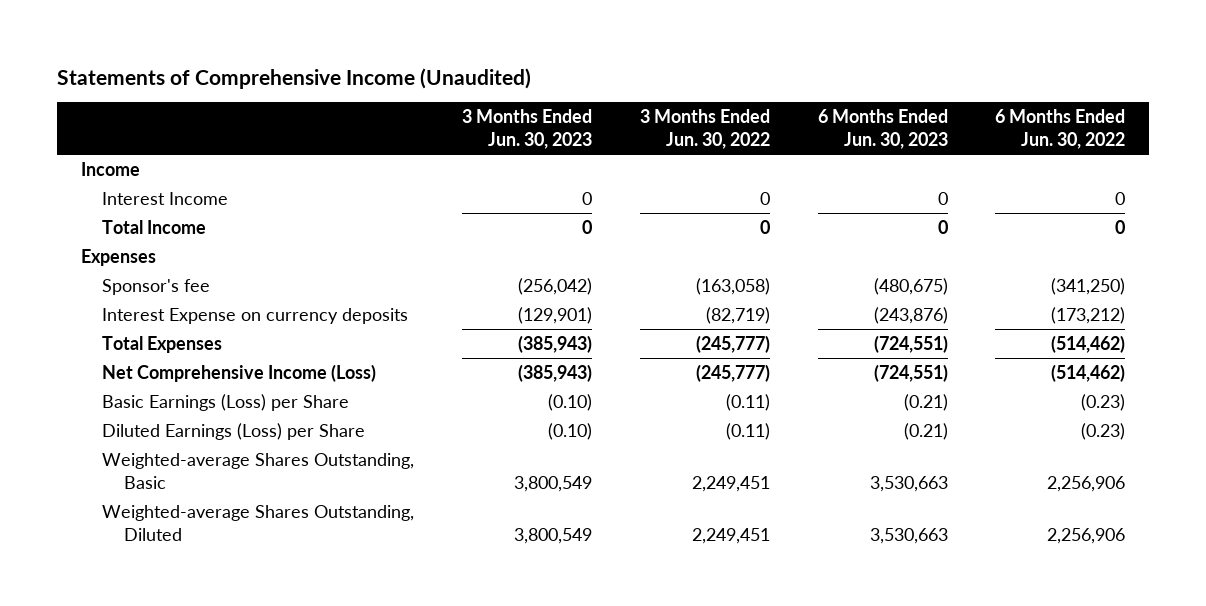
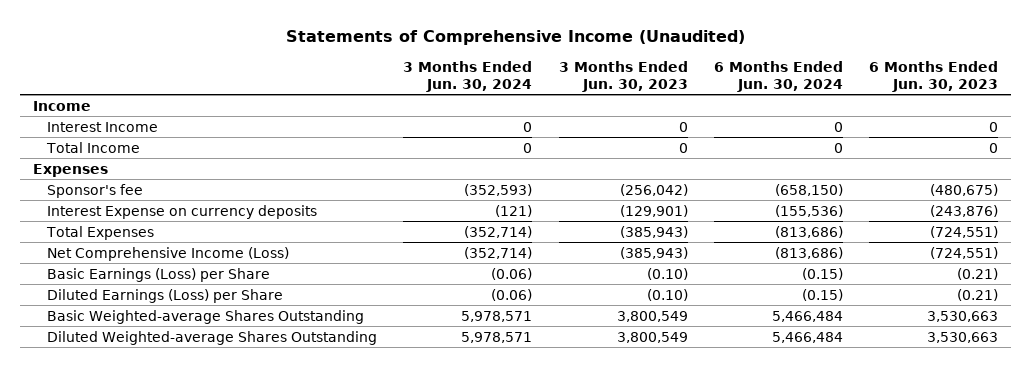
[639,109,770,150] 3 Months Ended Jun. 30, 2022 -> none
[995,109,1126,150] 6 Months Ended Jun. 30, 2022 -> none
none -> [403,60,533,92] 3 Months Ended Jun. 30, 2024
none -> [713,60,843,92] 6 Months Ended Jun. 30, 2024
[102,452,415,489] Weighted-average Shares Outstanding, Basic -> [47,309,365,324] Basic Weighted-average Shares Outstanding
[102,504,415,541] Weighted-average Shares Outstanding, Diluted -> [47,330,378,345] Diluted Weighted-average Shares Outstanding

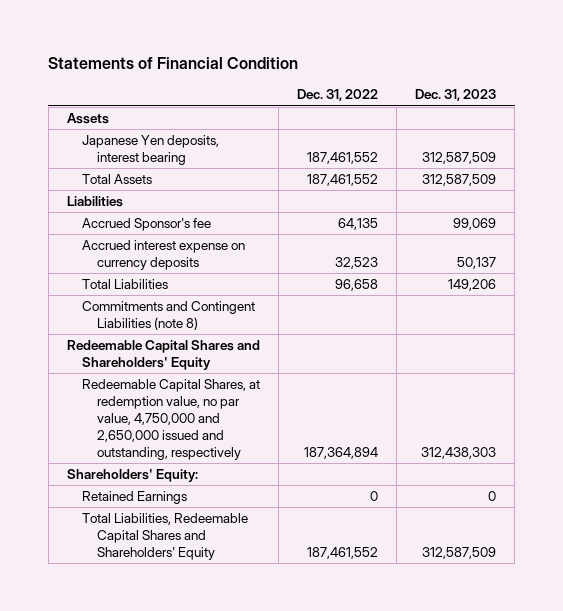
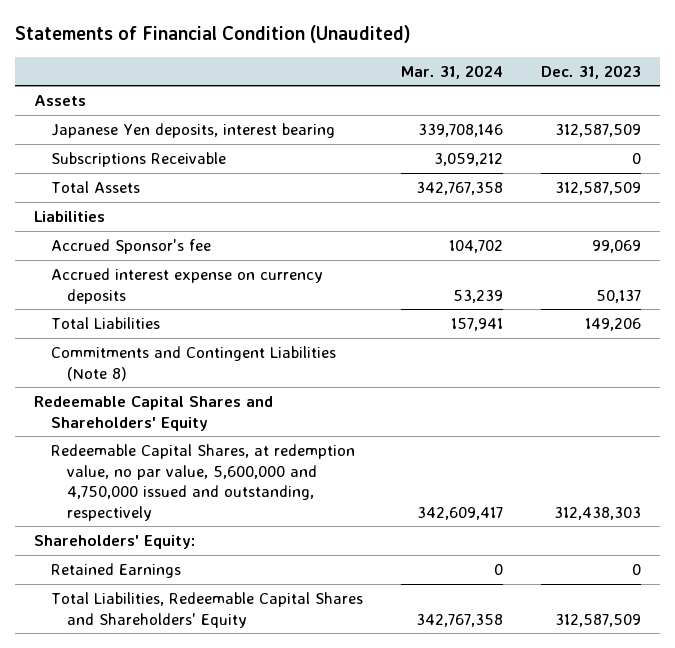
[48,57,299,70] Statements of Financial Condition -> [14,25,411,44] Statements of Financial Condition (Unaudited)
[296,89,378,102] Dec. 31, 2022 -> none
none -> [400,64,503,79] Mar. 31, 2024
none -> [50,151,226,167] Subscriptions Receivable
[81,301,255,331] Commitments and Contingent Liabilities (note 8) -> [50,345,336,381] Commitments and Contingent Liabilities (Note 8)
[81,379,260,461] Redeemable Capital Shares, at redemption value, no par value, 4,750,000 and 2,650,000 issued and outstanding, respectively -> [50,443,355,521] Redeemable Capital Shares, at redemption value, no par value, 5,600,000 and 4,750,000 issued and outstanding, respectively

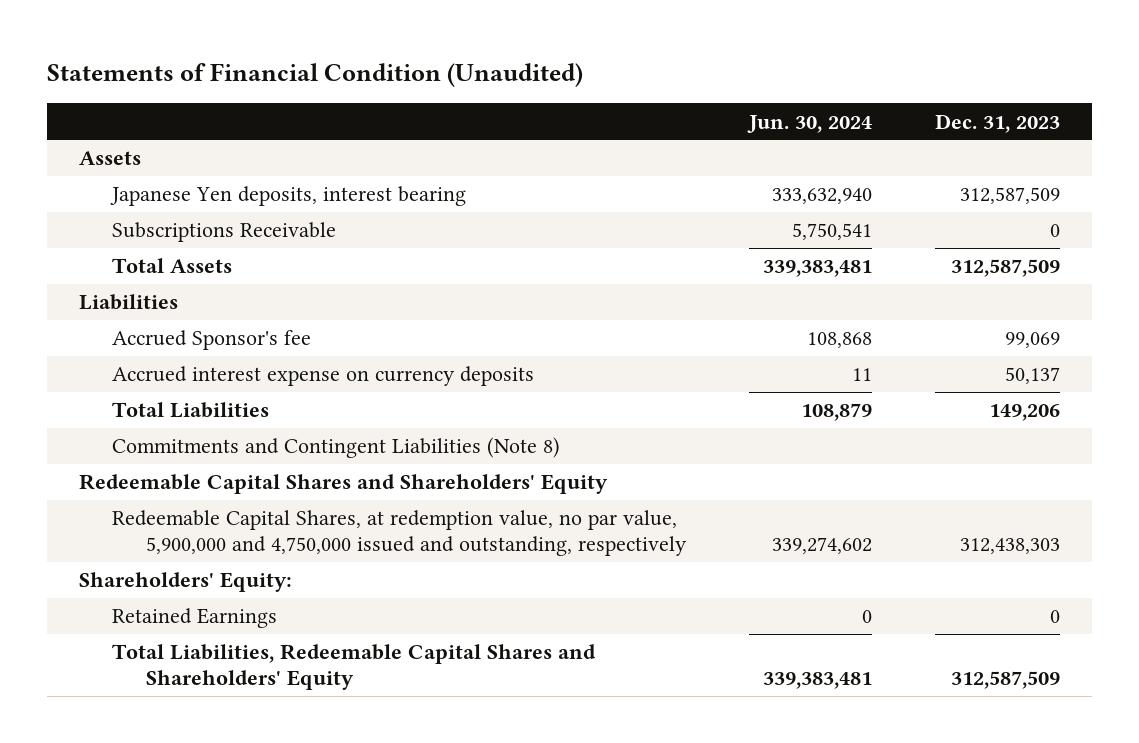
[400,64,503,79] Mar. 31, 2024 -> none
none -> [747,114,873,133] Jun. 30, 2024
[50,443,355,521] Redeemable Capital Shares, at redemption value, no par value, 5,600,000 and 4,750,000 issued and outstanding, respectively -> [112,510,688,557] Redeemable Capital Shares, at redemption value, no par value, 5,900,000 and 4,750,000 issued and outstanding, respectively

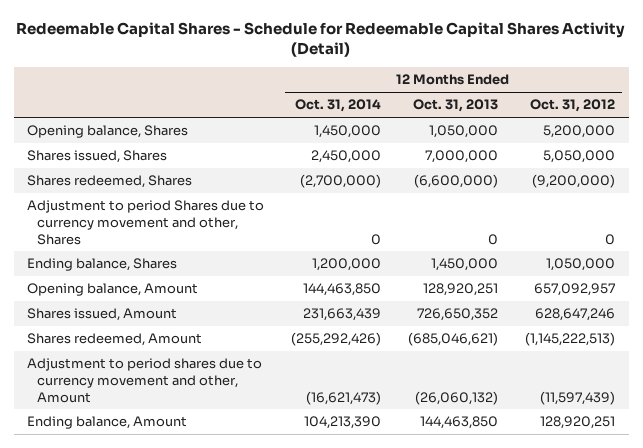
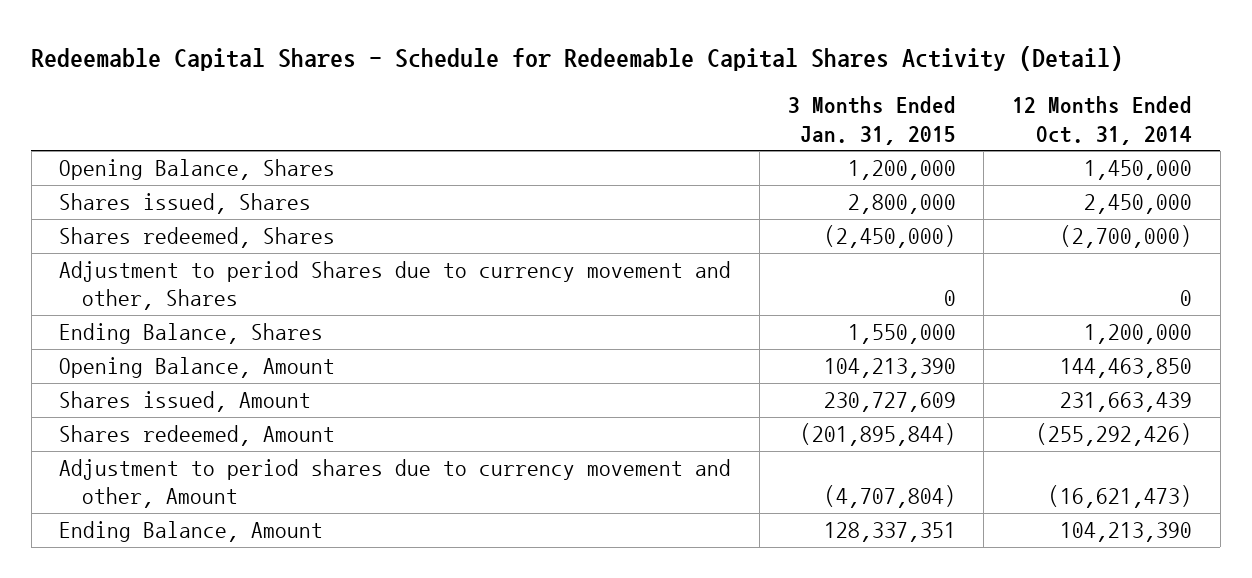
[413,99,499,113] Oct. 31, 2013 -> none
[530,99,616,113] Oct. 31, 2012 -> none
none -> [787,96,956,145] 3 Months Ended Jan. 31, 2015
[27,125,189,139] Opening balance, Shares -> [59,159,336,181] Opening Balance, Shares
[27,258,178,272] Ending balance, Shares -> [59,323,324,345] Ending Balance, Shares
[27,283,199,297] Opening balance, Amount -> [59,357,336,379] Opening Balance, Amount
[27,416,188,430] Ending balance, Amount -> [59,521,324,543] Ending Balance, Amount

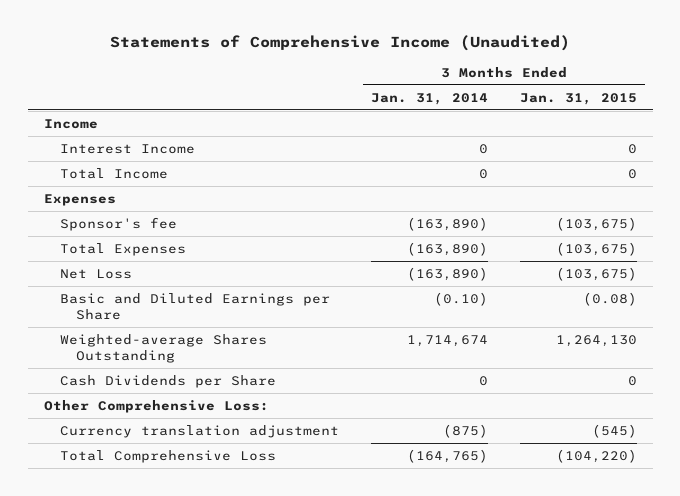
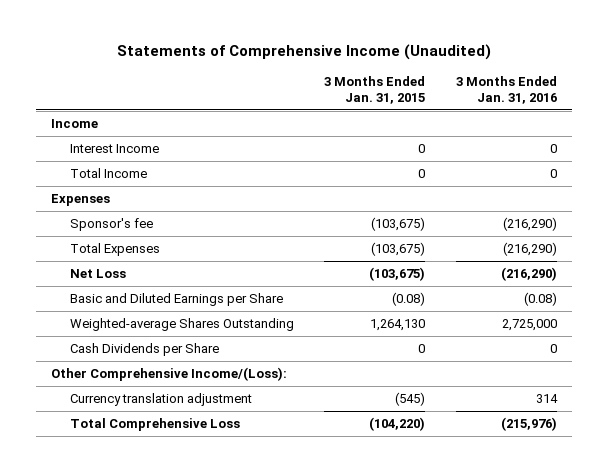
[370,92,488,105] Jan. 31, 2014 -> none
none -> [455,76,557,104] 3 Months Ended Jan. 31, 2016
[43,399,269,413] Other Comprehensive Loss: -> [50,367,287,382] Other Comprehensive Income/(Loss):

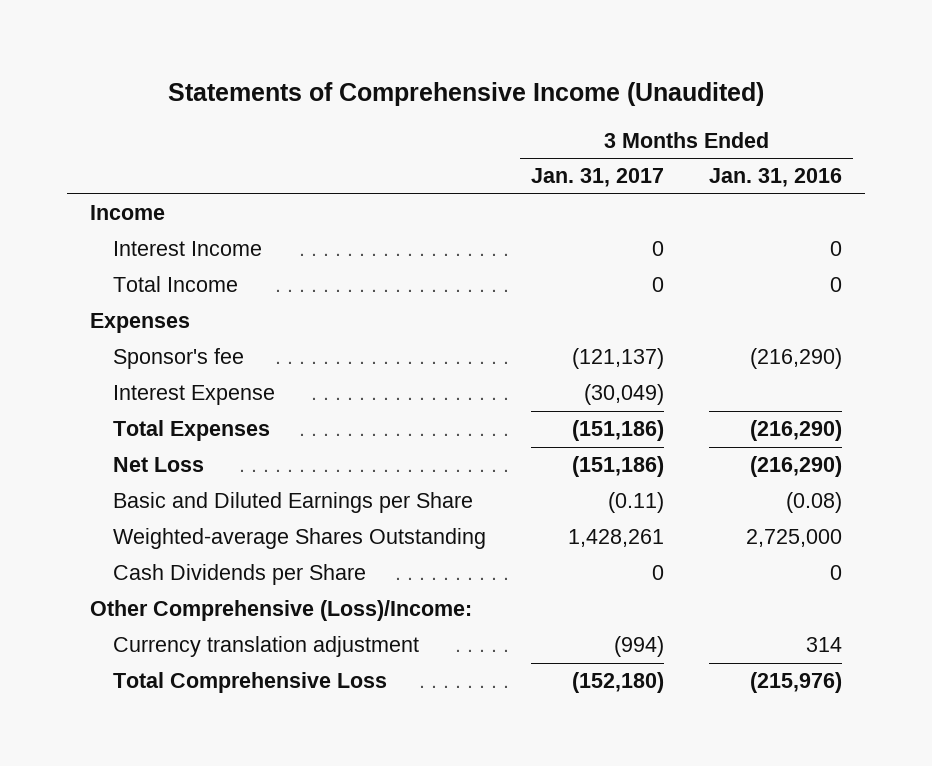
[324,76,426,104] 3 Months Ended Jan. 31, 2015 -> none
none -> [531,168,665,188] Jan. 31, 2017
none -> [113,385,276,406] Interest Expense
[50,367,287,382] Other Comprehensive Income/(Loss): -> [89,600,472,622] Other Comprehensive (Loss)/Income:

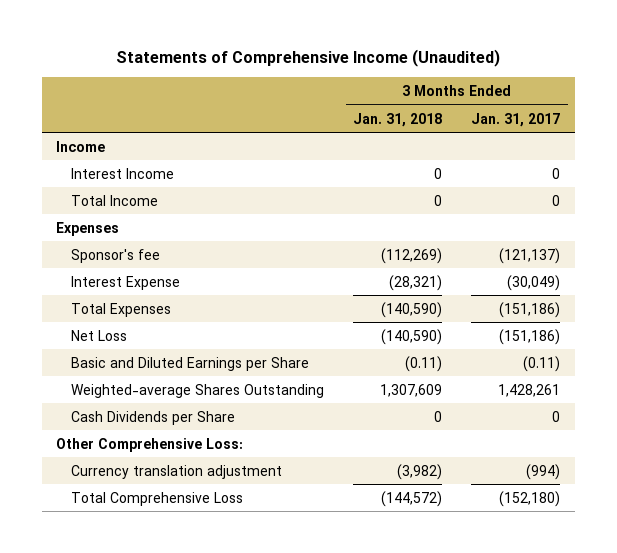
[709,168,843,188] Jan. 31, 2016 -> none
none -> [353,112,443,127] Jan. 31, 2018
[89,600,472,622] Other Comprehensive (Loss)/Income: -> [56,437,244,452] Other Comprehensive Loss:

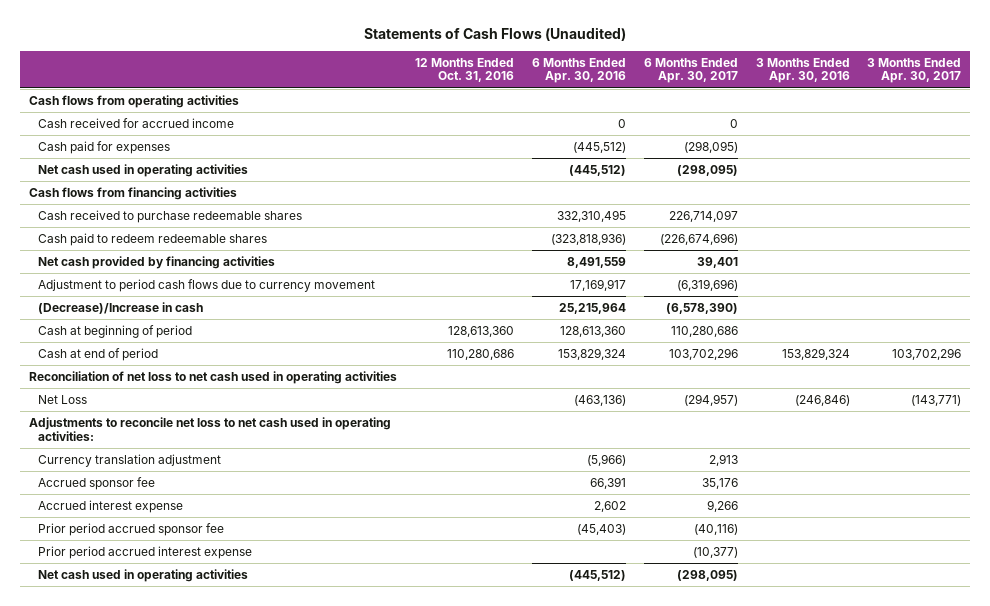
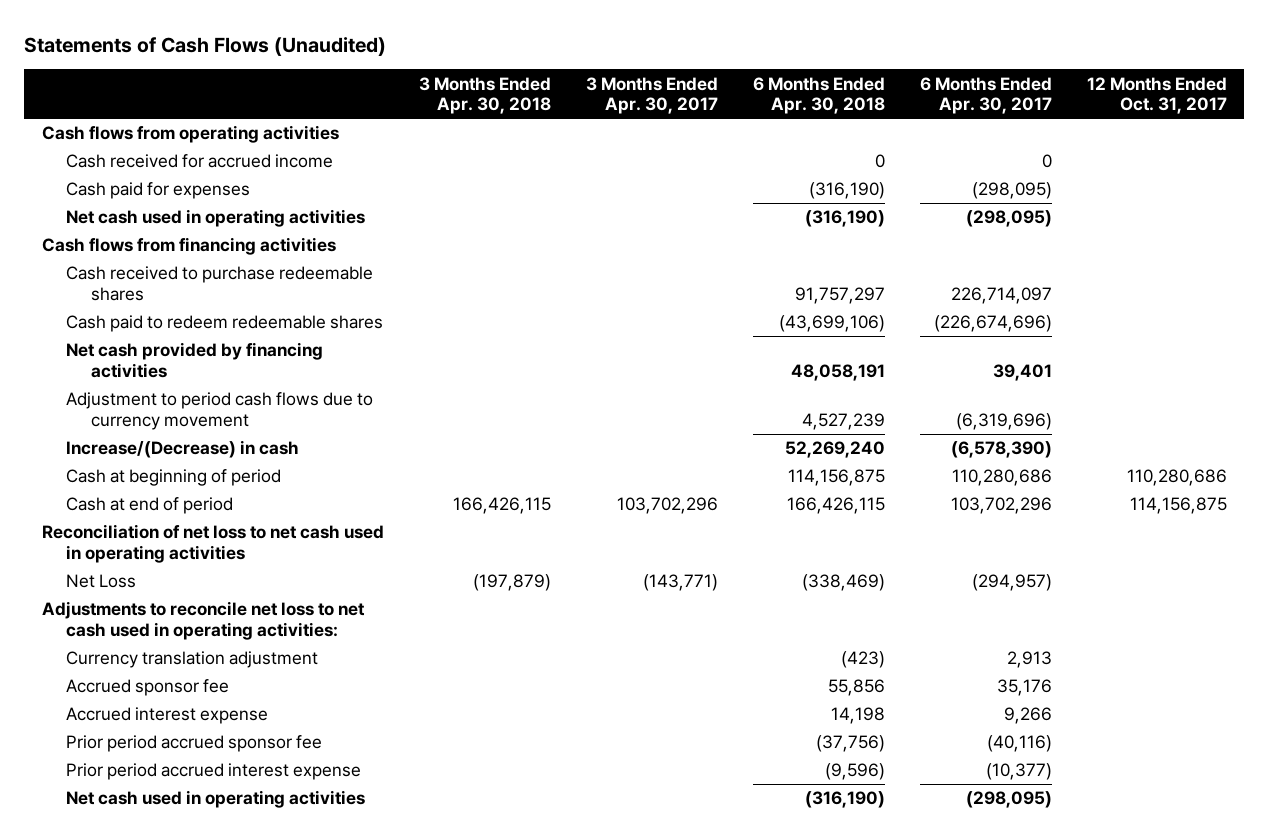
[414,57,514,83] 12 Months Ended Oct. 31, 2016 -> none
[531,57,626,84] 6 Months Ended Apr. 30, 2016 -> none
[755,57,850,84] 3 Months Ended Apr. 30, 2016 -> none
none -> [418,76,551,115] 3 Months Ended Apr. 30, 2018
none -> [752,76,885,115] 6 Months Ended Apr. 30, 2018
none -> [1086,76,1227,115] 12 Months Ended Oct. 31, 2017
[37,301,203,314] (Decrease)/Increase in cash -> [66,440,300,459] Increase/(Decrease) in cash

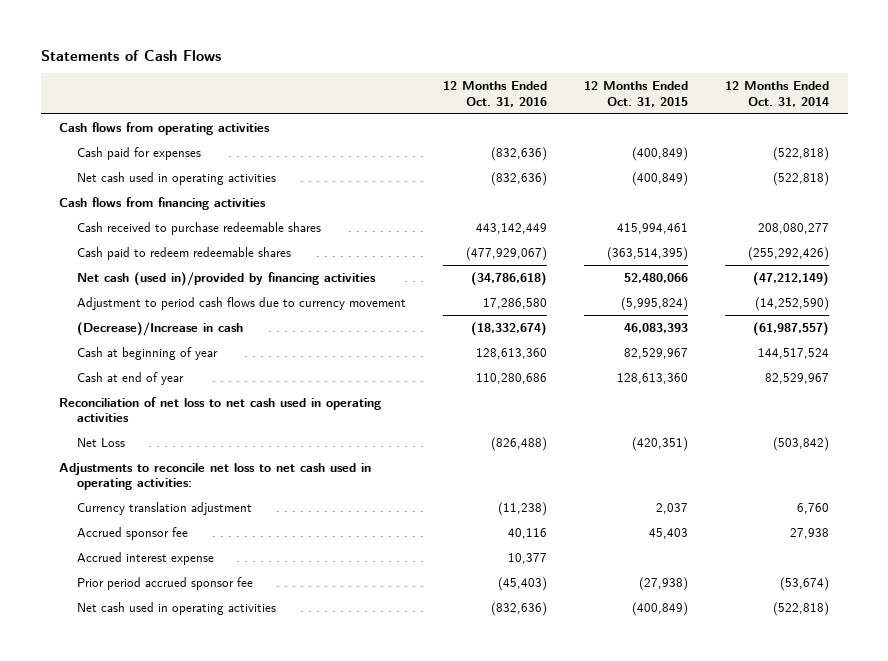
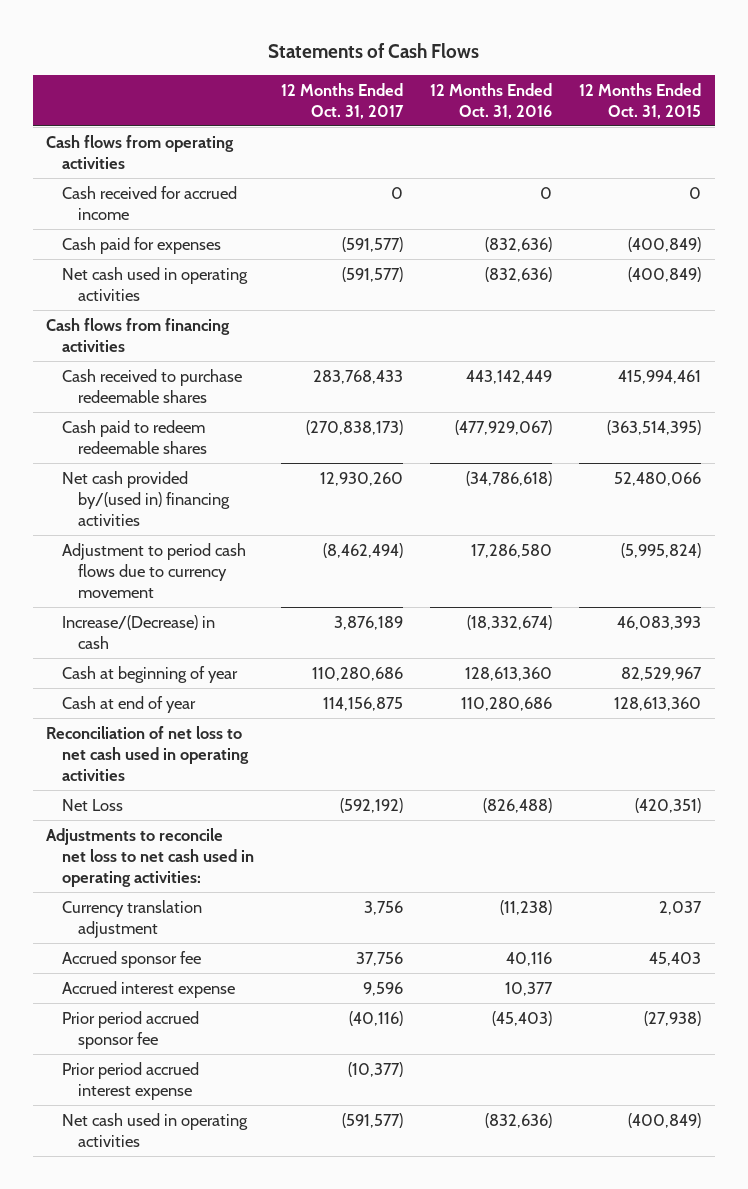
[724,81,829,107] 12 Months Ended Oct. 31, 2014 -> none
none -> [281,82,405,119] 12 Months Ended Oct. 31, 2017
none -> [62,185,238,220] Cash received for accrued income
[76,272,376,287] Net cash (used in)/provided by financing activities -> [62,470,231,526] Net cash provided by/(used in) financing activities
[76,322,243,337] (Decrease)/Increase in cash -> [62,614,216,649] Increase/(Decrease) in cash
none -> [62,1061,200,1100] Prior period accrued interest expense

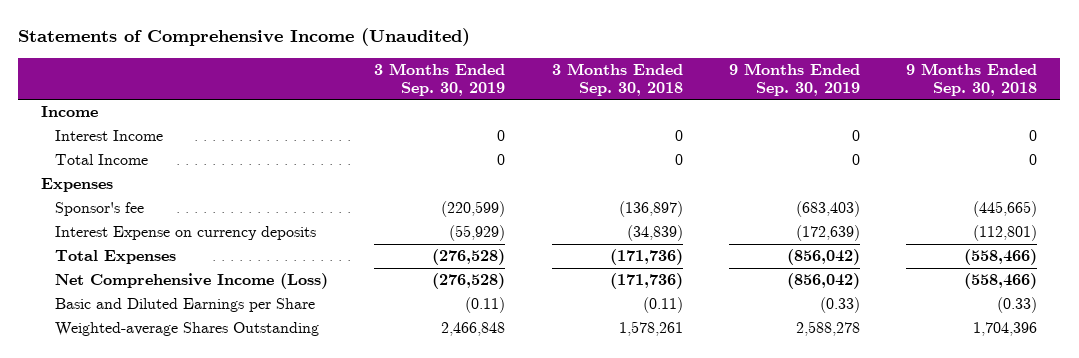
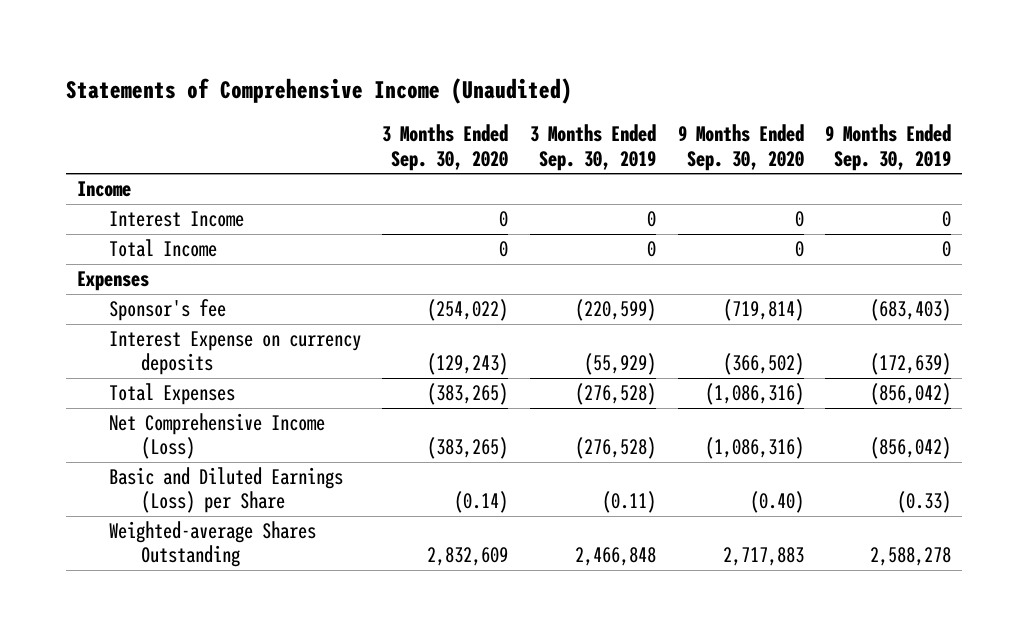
[551,62,683,97] 3 Months Ended Sep. 30, 2018 -> none
[906,62,1038,97] 9 Months Ended Sep. 30, 2018 -> none
none -> [382,124,509,171] 3 Months Ended Sep. 30, 2020
none -> [677,124,804,171] 9 Months Ended Sep. 30, 2020
[55,298,316,313] Basic and Diluted Earnings per Share -> [108,467,343,514] Basic and Diluted Earnings (Loss) per Share

